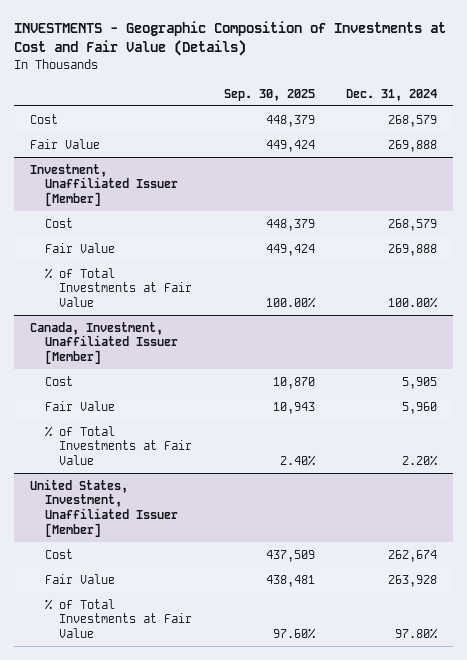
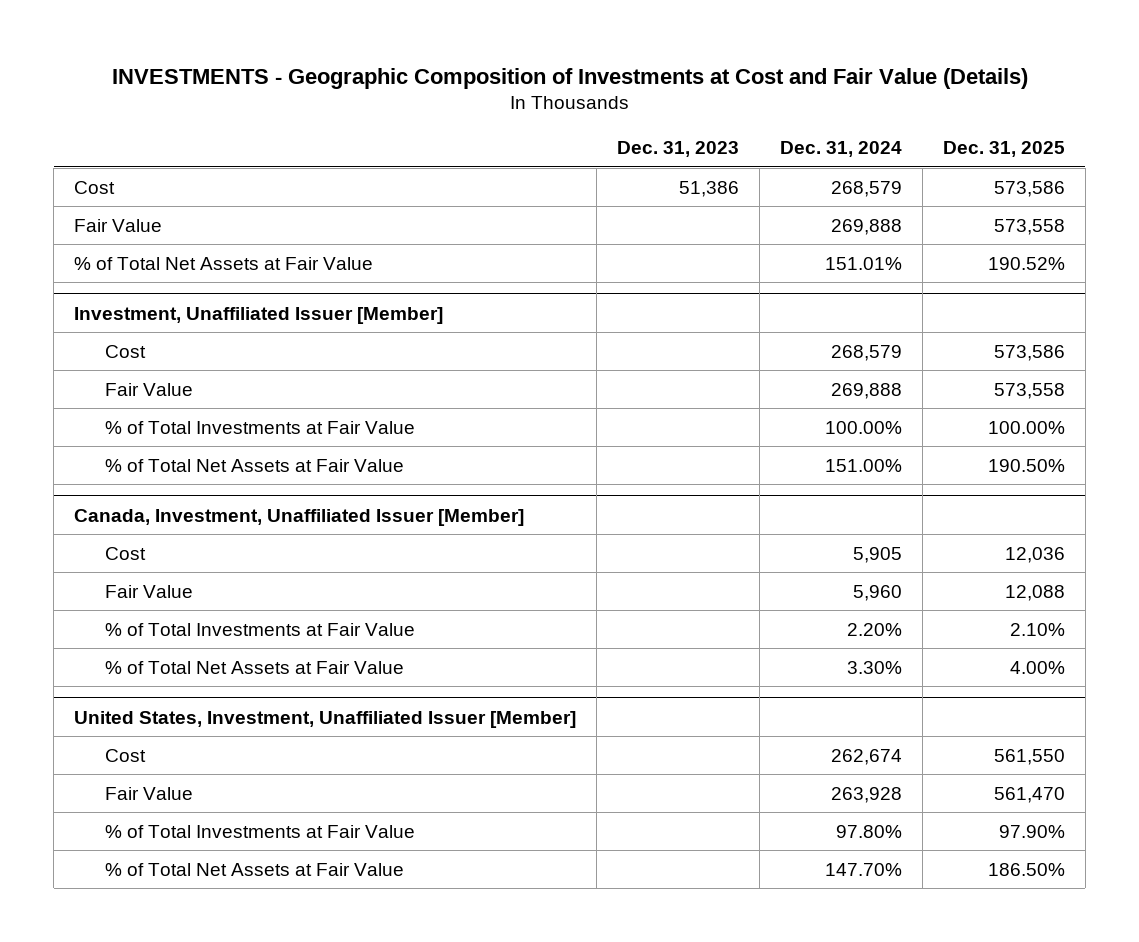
[223,88,315,101] Sep. 30, 2025 -> none
none -> [617,141,740,158] Dec. 31, 2023
none -> [942,141,1065,158] Dec. 31, 2025
none -> [74,256,374,270] % of Total Net Assets at Fair Value
none -> [104,458,404,472] % of Total Net Assets at Fair Value
none -> [104,660,404,674] % of Total Net Assets at Fair Value
none -> [104,862,404,876] % of Total Net Assets at Fair Value

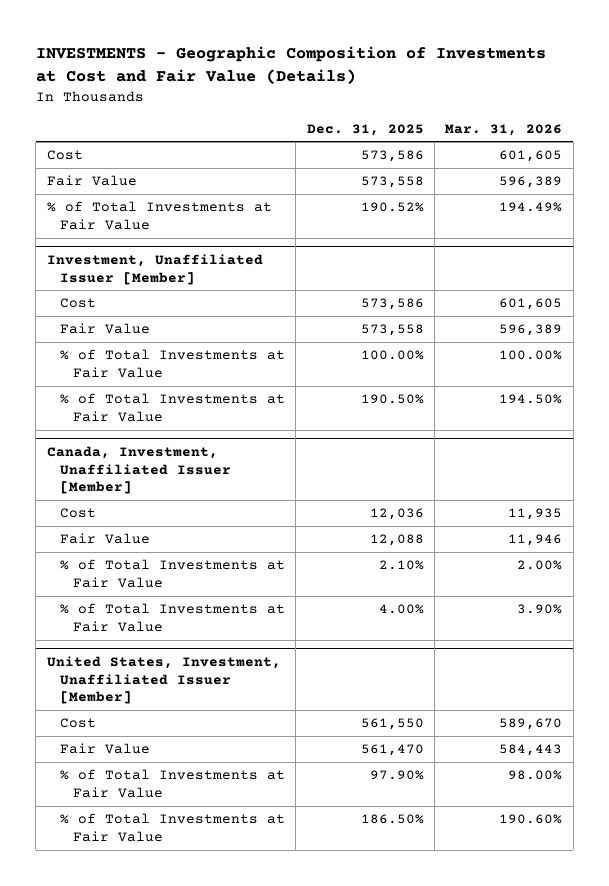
[617,141,740,158] Dec. 31, 2023 -> none
[780,141,903,158] Dec. 31, 2024 -> none
none -> [445,123,563,136] Mar. 31, 2026
[74,256,374,270] % of Total Net Assets at Fair Value -> [46,201,272,230] % of Total Investments at Fair Value
[104,458,404,472] % of Total Net Assets at Fair Value -> [59,393,285,422] % of Total Investments at Fair Value
[104,660,404,674] % of Total Net Assets at Fair Value -> [59,603,285,632] % of Total Investments at Fair Value
[104,862,404,876] % of Total Net Assets at Fair Value -> [59,813,285,842] % of Total Investments at Fair Value

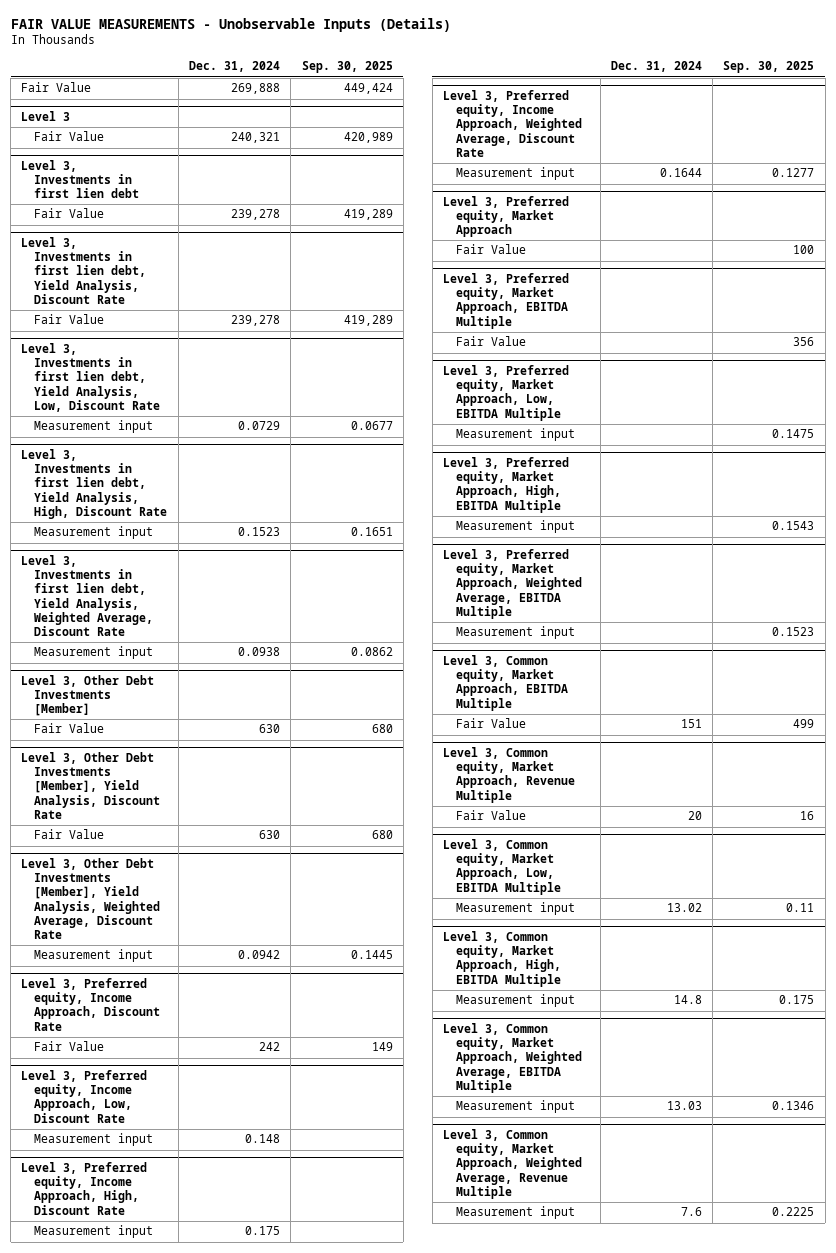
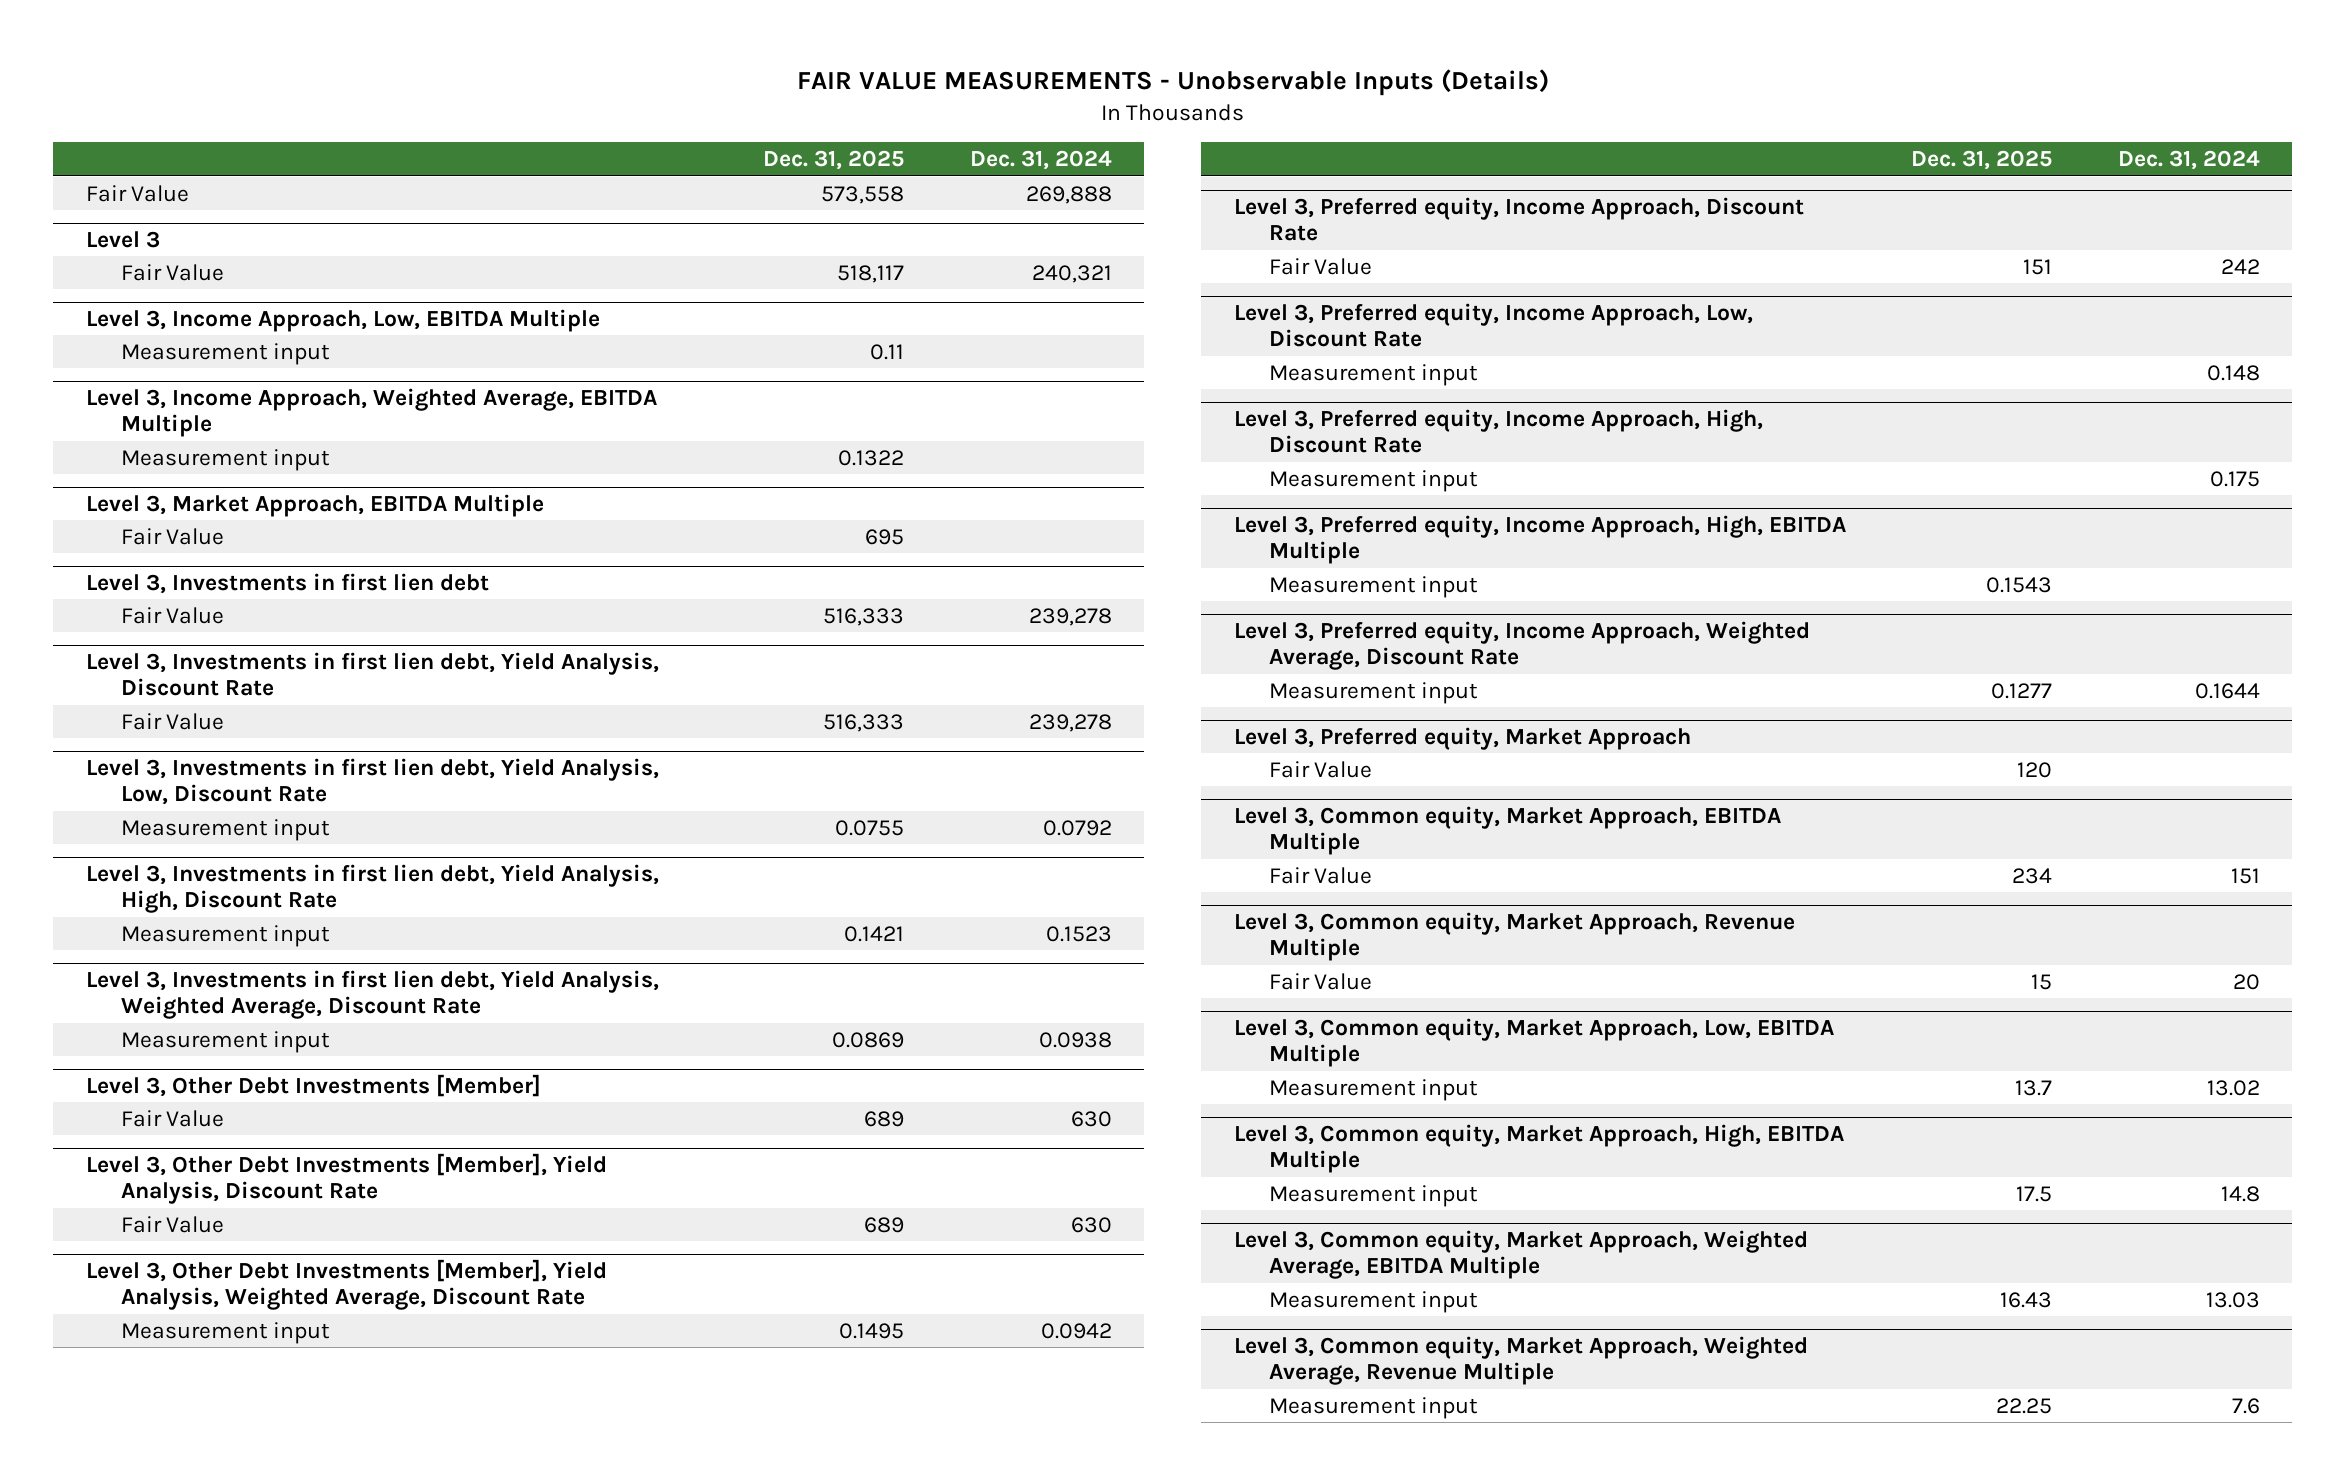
[301,61,393,74] Sep. 30, 2025 -> none
none -> [763,150,905,171] Dec. 31, 2025
none -> [86,308,601,332] Level 3, Income Approach, Low, EBITDA Multiple
none -> [121,342,331,365] Measurement input
none -> [86,387,658,438] Level 3, Income Approach, Weighted Average, EBITDA Multiple
none -> [121,448,331,471] Measurement input
none -> [86,493,545,517] Level 3, Market Approach, EBITDA Multiple
none -> [121,527,225,545] Fair Value
[238,421,281,431] 0.0729 -> [1042,819,1112,836] 0.0792
none -> [1233,514,1846,565] Level 3, Preferred equity, Income Approach, High, EBITDA Multiple
none -> [1269,575,1479,598] Measurement input
[443,272,570,329] Level 3, Preferred equity, Market Approach, EBITDA Multiple -> none
[456,336,527,347] Fair Value -> none
[443,364,570,421] Level 3, Preferred equity, Market Approach, Low, EBITDA Multiple -> none
[456,428,576,442] Measurement input -> none
[443,456,570,513] Level 3, Preferred equity, Market Approach, High, EBITDA Multiple -> none
[456,520,576,534] Measurement input -> none
[443,548,583,619] Level 3, Preferred equity, Market Approach, Weighted Average, EBITDA Multiple -> none
[456,626,576,640] Measurement input -> none

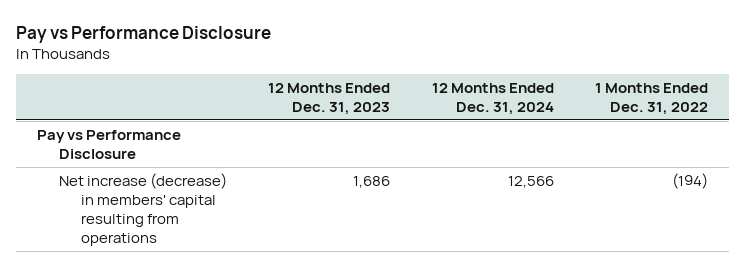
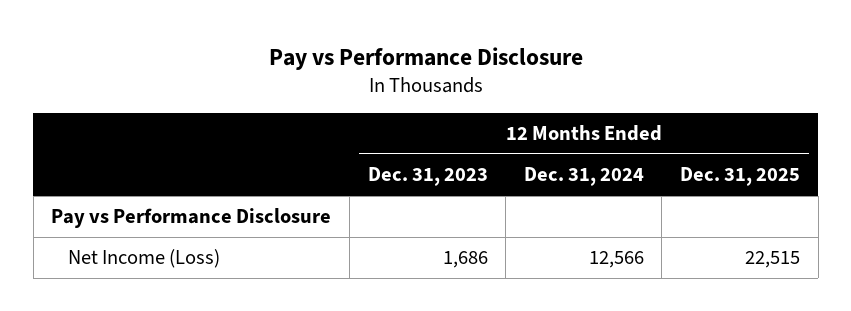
[595,82,709,115] 1 Months Ended Dec. 31, 2022 -> none
none -> [680,167,801,187] Dec. 31, 2025
[58,172,227,247] Net increase (decrease) in members' capital resulting from operations -> [68,249,221,269] Net Income (Loss)

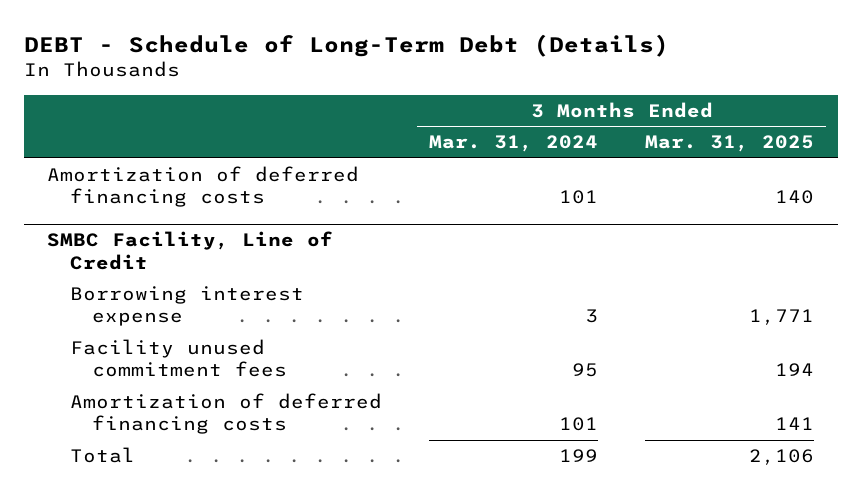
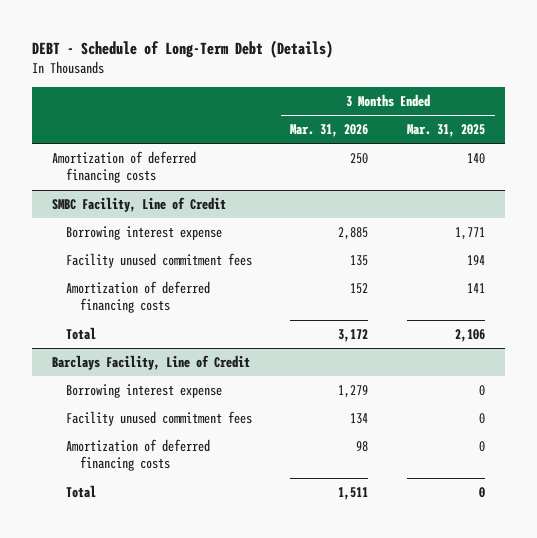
[429,135,599,153] Mar. 31, 2024 -> none
none -> [290,124,369,138] Mar. 31, 2026
none -> [51,354,250,370] Barclays Facility, Line of Credit
none -> [65,383,222,398] Borrowing interest expense
none -> [65,410,252,426] Facility unused commitment fees
none -> [65,438,210,472] Amortization of deferred financing costs
none -> [65,484,96,498] Total

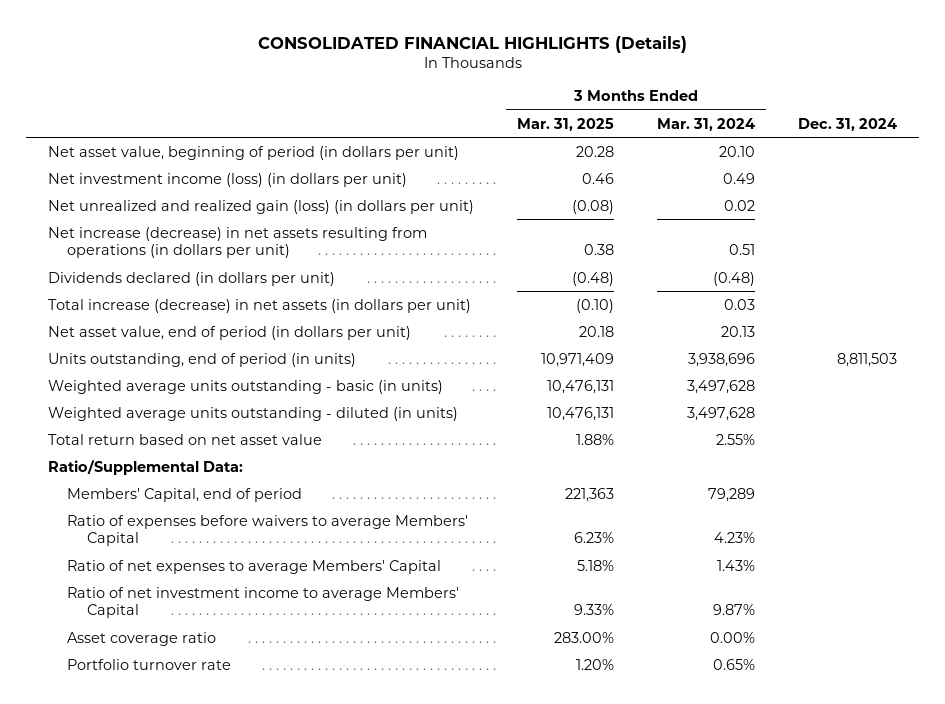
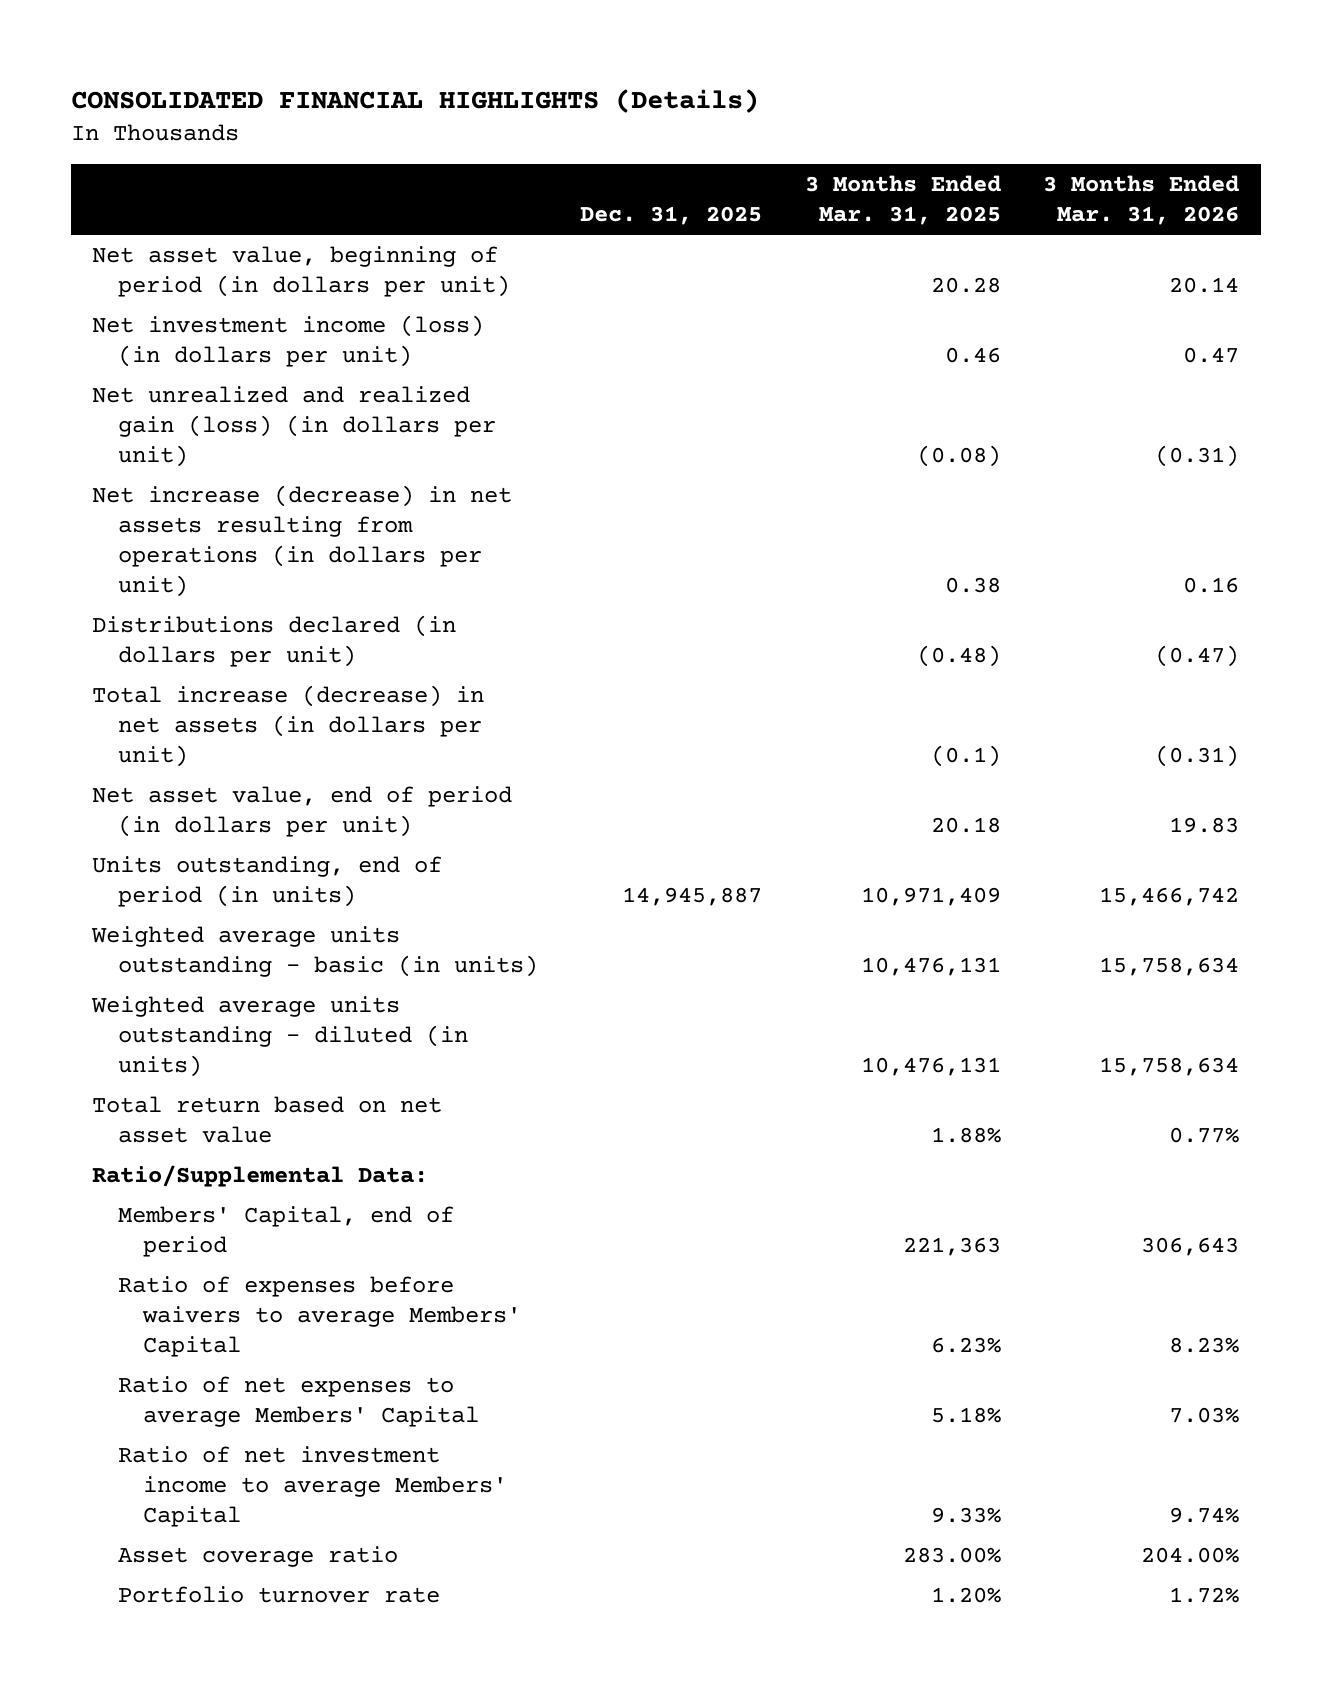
[657,117,756,131] Mar. 31, 2024 -> none
[798,117,898,131] Dec. 31, 2024 -> none
none -> [580,205,763,225] Dec. 31, 2025
none -> [1043,174,1240,225] 3 Months Ended Mar. 31, 2026
[47,271,335,286] Dividends declared (in dollars per unit) -> [91,615,456,668] Distributions declared (in dollars per unit)
[576,298,615,313] (0.10) -> [930,744,1001,767] (0.1)

